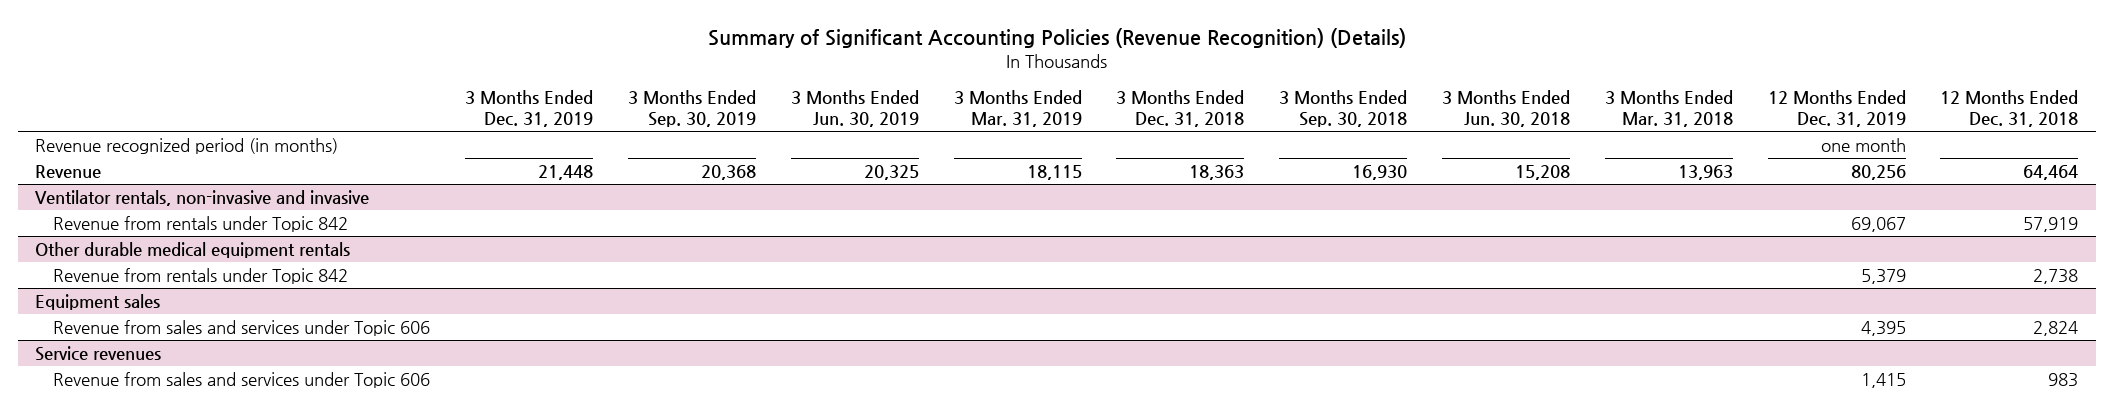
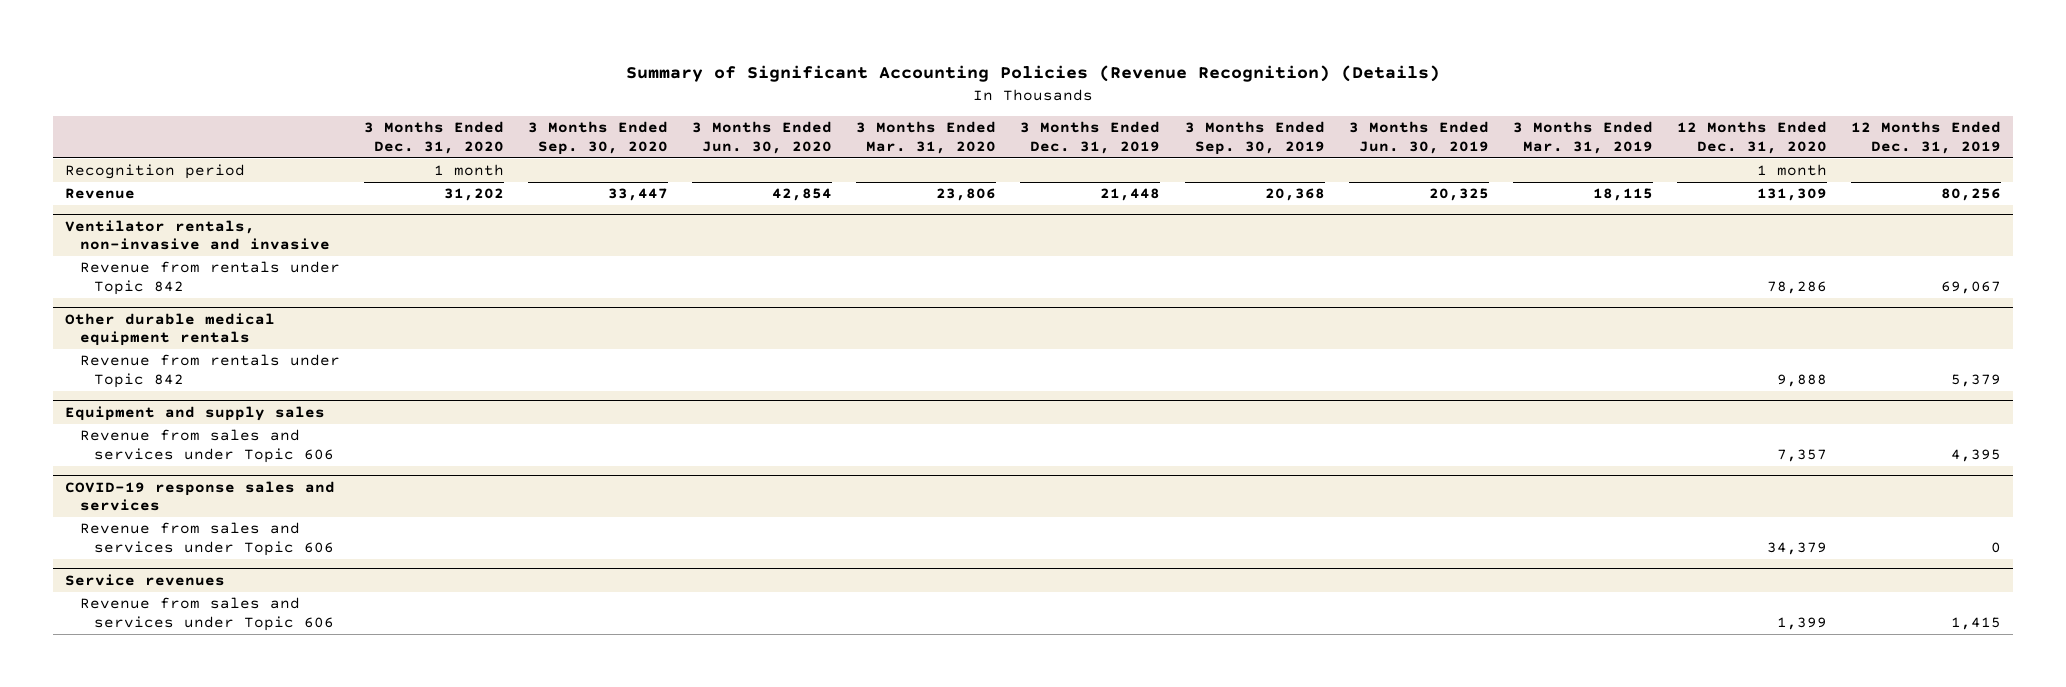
[1116,89,1245,128] 3 Months Ended Dec. 31, 2018 -> none
[1279,89,1408,128] 3 Months Ended Sep. 30, 2018 -> none
[1441,89,1570,128] 3 Months Ended Jun. 30, 2018 -> none
[1604,89,1733,128] 3 Months Ended Mar. 31, 2018 -> none
[1940,89,2079,128] 12 Months Ended Dec. 31, 2018 -> none
none -> [363,121,504,155] 3 Months Ended Dec. 31, 2020
none -> [527,121,668,156] 3 Months Ended Sep. 30, 2020
none -> [692,121,833,155] 3 Months Ended Jun. 30, 2020
none -> [856,121,997,155] 3 Months Ended Mar. 31, 2020
none -> [1676,121,1827,155] 12 Months Ended Dec. 31, 2020
[35,137,339,154] Revenue recognized period (in months) -> none
none -> [64,164,245,180] Recognition period
[35,293,161,310] Equipment sales -> [64,405,325,421] Equipment and supply sales
none -> [64,480,335,512] COVID-19 response sales and services
none -> [79,522,335,557] Revenue from sales and services under Topic 606

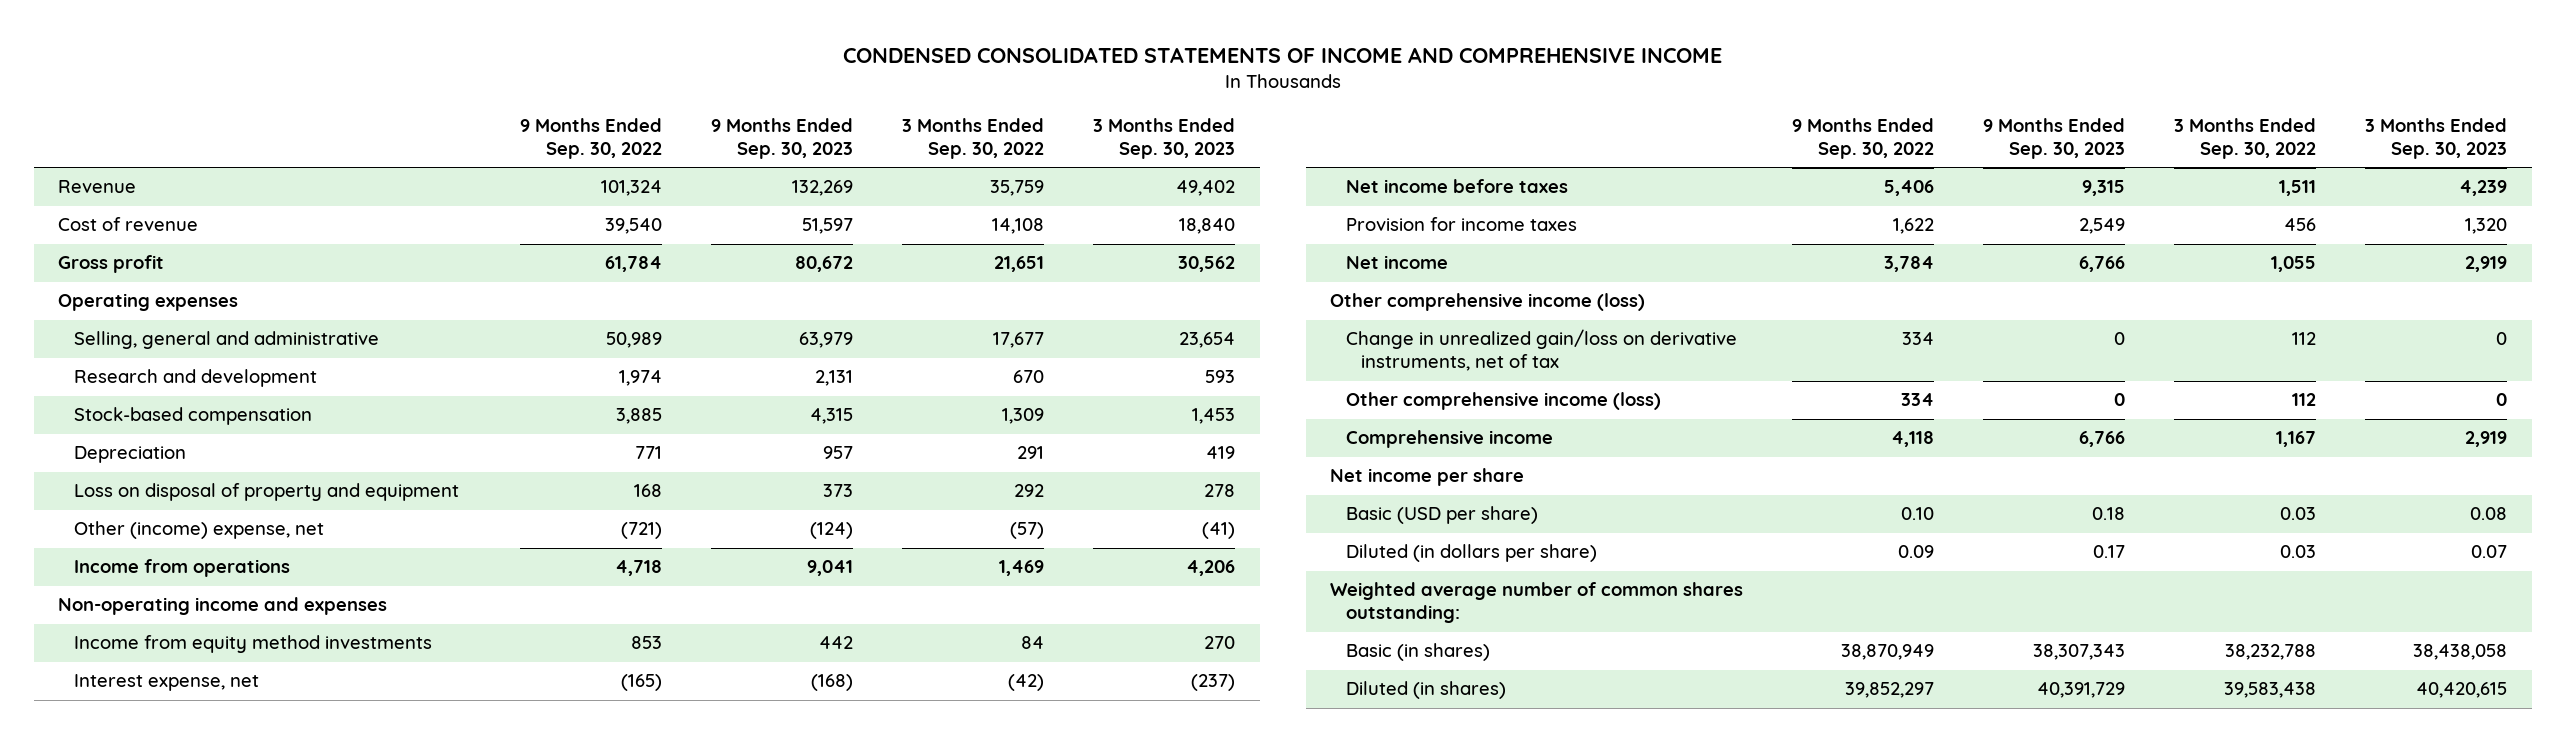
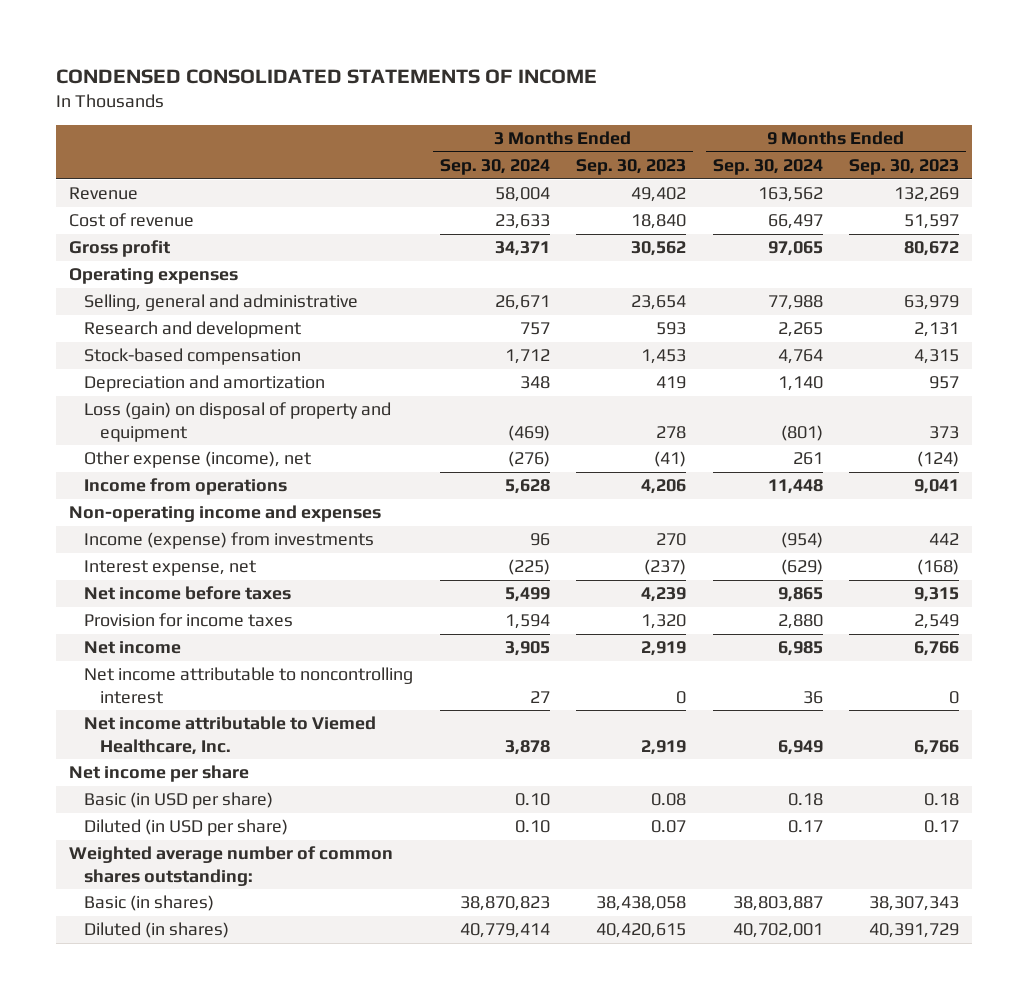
[842,46,1722,63] CONDENSED CONSOLIDATED STATEMENTS OF INCOME AND COMPREHENSIVE INCOME -> [55,69,597,85] CONDENSED CONSOLIDATED STATEMENTS OF INCOME
[520,117,663,159] 9 Months Ended Sep. 30, 2022 -> none
[902,117,1045,159] 3 Months Ended Sep. 30, 2022 -> none
none -> [439,159,550,176] Sep. 30, 2024
none -> [712,159,823,176] Sep. 30, 2024
[73,446,186,464] Depreciation -> [84,375,326,393] Depreciation and amortization
[73,483,459,502] Loss on disposal of property and equipment -> [84,402,392,442] Loss (gain) on disposal of property and equipment
[73,521,324,540] Other (income) expense, net -> [84,451,312,469] Other expense (income), net
[73,635,432,654] Income from equity method investments -> [84,532,375,550] Income (expense) from investments
[1330,293,1646,312] Other comprehensive income (loss) -> none
[1345,329,1737,372] Change in unrealized gain/loss on derivative instruments, net of tax -> none
[1345,392,1661,411] Other comprehensive income (loss) -> none
none -> [84,667,414,704] Net income attributable to noncontrolling interest
[1345,430,1553,449] Comprehensive income -> [84,716,377,755] Net income attributable to Viemed Healthcare, Inc.
[1345,506,1538,525] Basic (USD per share) -> [84,792,274,810] Basic (in USD per share)
[1345,544,1597,563] Diluted (in dollars per share) -> [84,819,289,837] Diluted (in USD per share)

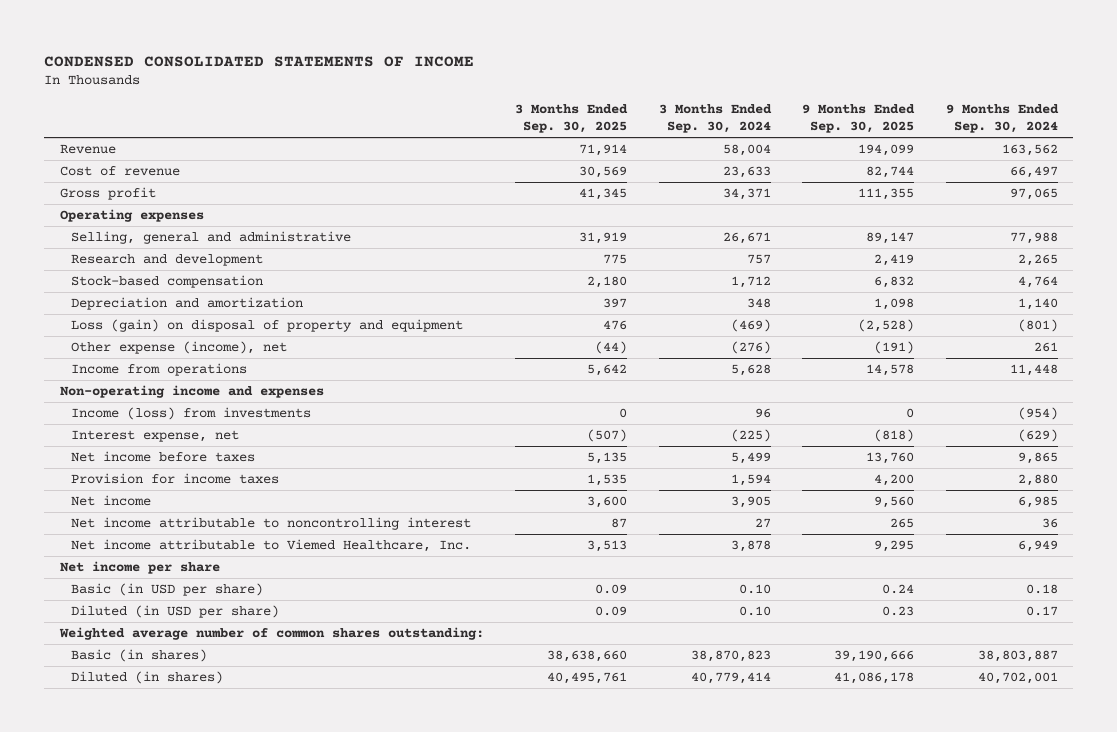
[576,159,687,176] Sep. 30, 2023 -> none
[849,159,960,176] Sep. 30, 2023 -> none
none -> [515,103,629,134] 3 Months Ended Sep. 30, 2025
none -> [802,103,916,134] 9 Months Ended Sep. 30, 2025
[84,532,375,550] Income (expense) from investments -> [71,406,312,420] Income (loss) from investments

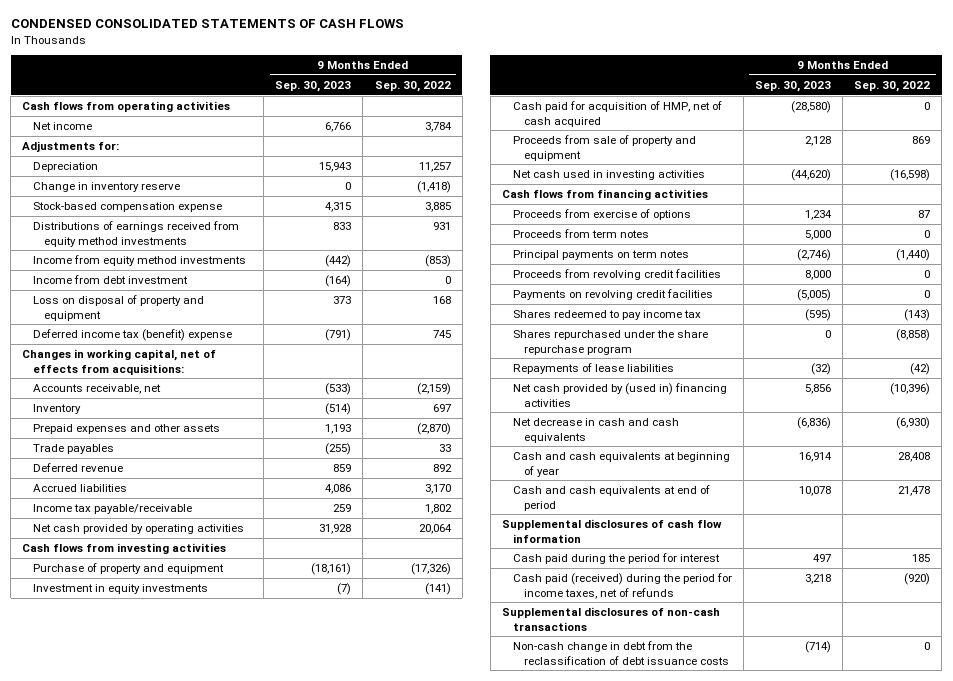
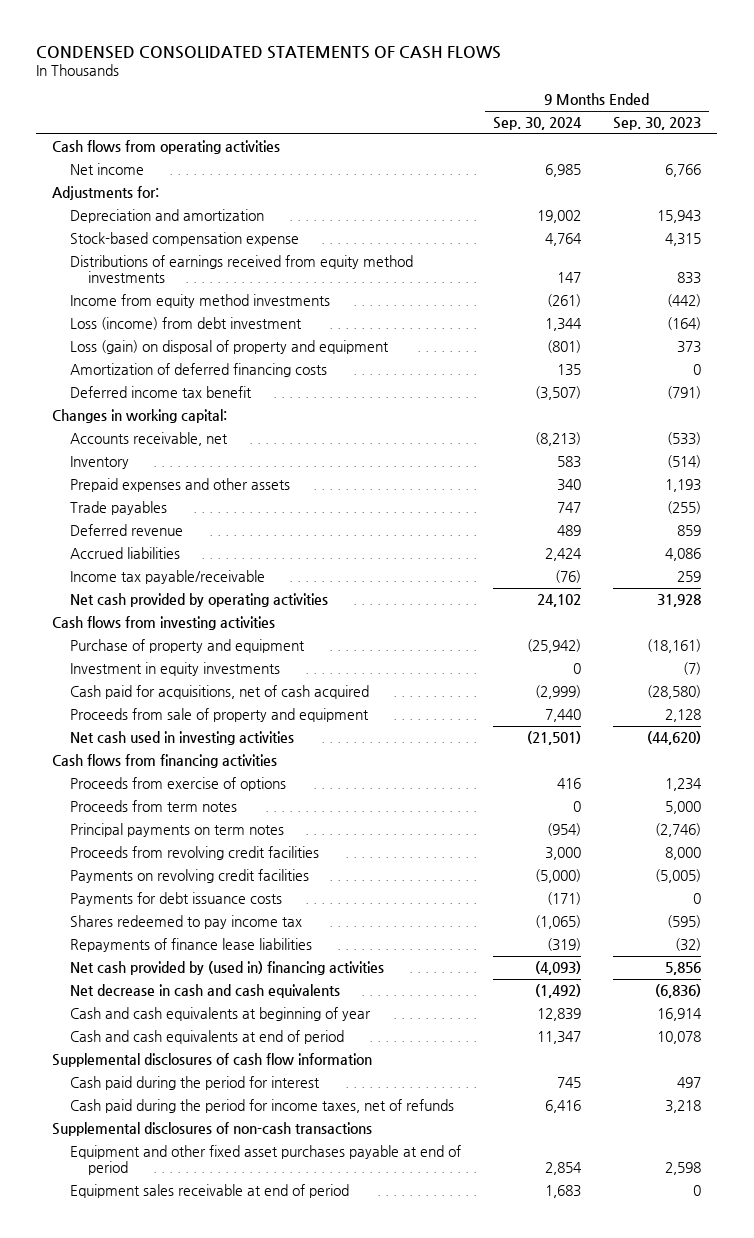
[374,80,451,92] Sep. 30, 2022 -> none
none -> [493,117,583,131] Sep. 30, 2024
[33,181,181,192] Change in inventory reserve -> none
[33,161,99,172] Depreciation -> [70,209,265,224] Depreciation and amortization
[33,274,189,284] Income from debt investment -> [70,317,303,331] Loss (income) from debt investment
[33,294,205,321] Loss on disposal of property and equipment -> [70,340,390,355] Loss (gain) on disposal of property and equipment
none -> [70,363,328,378] Amortization of deferred financing costs
[33,328,233,341] Deferred income tax (benefit) expense -> [70,386,253,399] Deferred income tax benefit
[22,348,217,375] Changes in working capital, net of effects from acquisitions: -> [52,409,228,424] Changes in working capital:
[513,100,723,127] Cash paid for acquisition of HMP, net of cash acquired -> [70,685,370,700] Cash paid for acquisitions, net of cash acquired
none -> [70,892,283,907] Payments for debt issuance costs
[513,329,709,355] Shares repurchased under the share repurchase program -> none
[513,362,675,374] Repayments of lease liabilities -> [70,938,313,953] Repayments of finance lease liabilities
[513,572,733,599] Cash paid (received) during the period for income taxes, net of refunds -> [70,1099,455,1114] Cash paid during the period for income taxes, net of refunds
[513,640,730,665] Non-cash change in debt from the reclassification of debt issuance costs -> none
none -> [70,1145,462,1176] Equipment and other fixed asset purchases payable at end of period
none -> [70,1184,350,1199] Equipment sales receivable at end of period

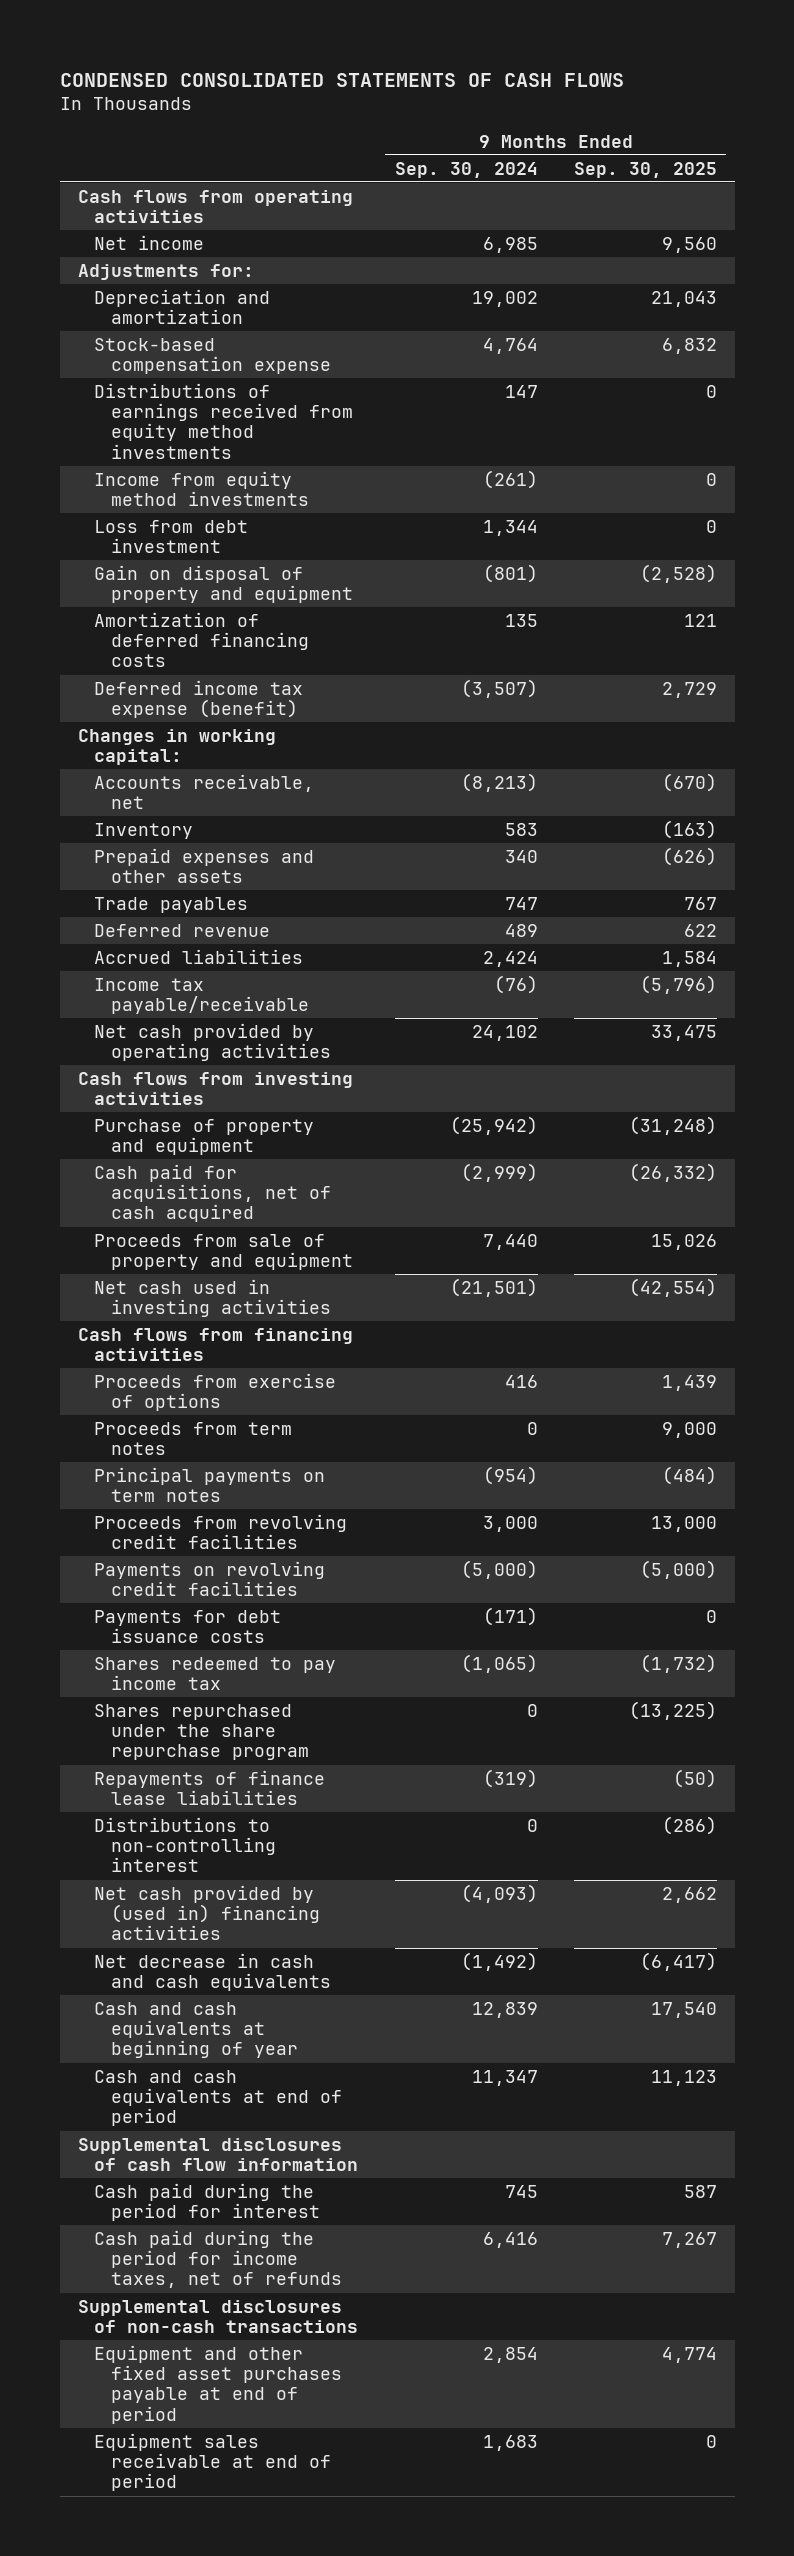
[613,117,702,131] Sep. 30, 2023 -> none
none -> [573,161,717,178] Sep. 30, 2025
[70,317,303,331] Loss (income) from debt investment -> [94,519,249,554] Loss from debt investment
[70,340,390,355] Loss (gain) on disposal of property and equipment -> [94,564,353,604] Gain on disposal of property and equipment
[70,386,253,399] Deferred income tax benefit -> [94,679,304,719] Deferred income tax expense (benefit)
[70,662,281,677] Investment in equity investments -> none
none -> [94,1703,309,1761] Shares repurchased under the share repurchase program
none -> [94,1816,276,1873] Distributions to non-controlling interest

